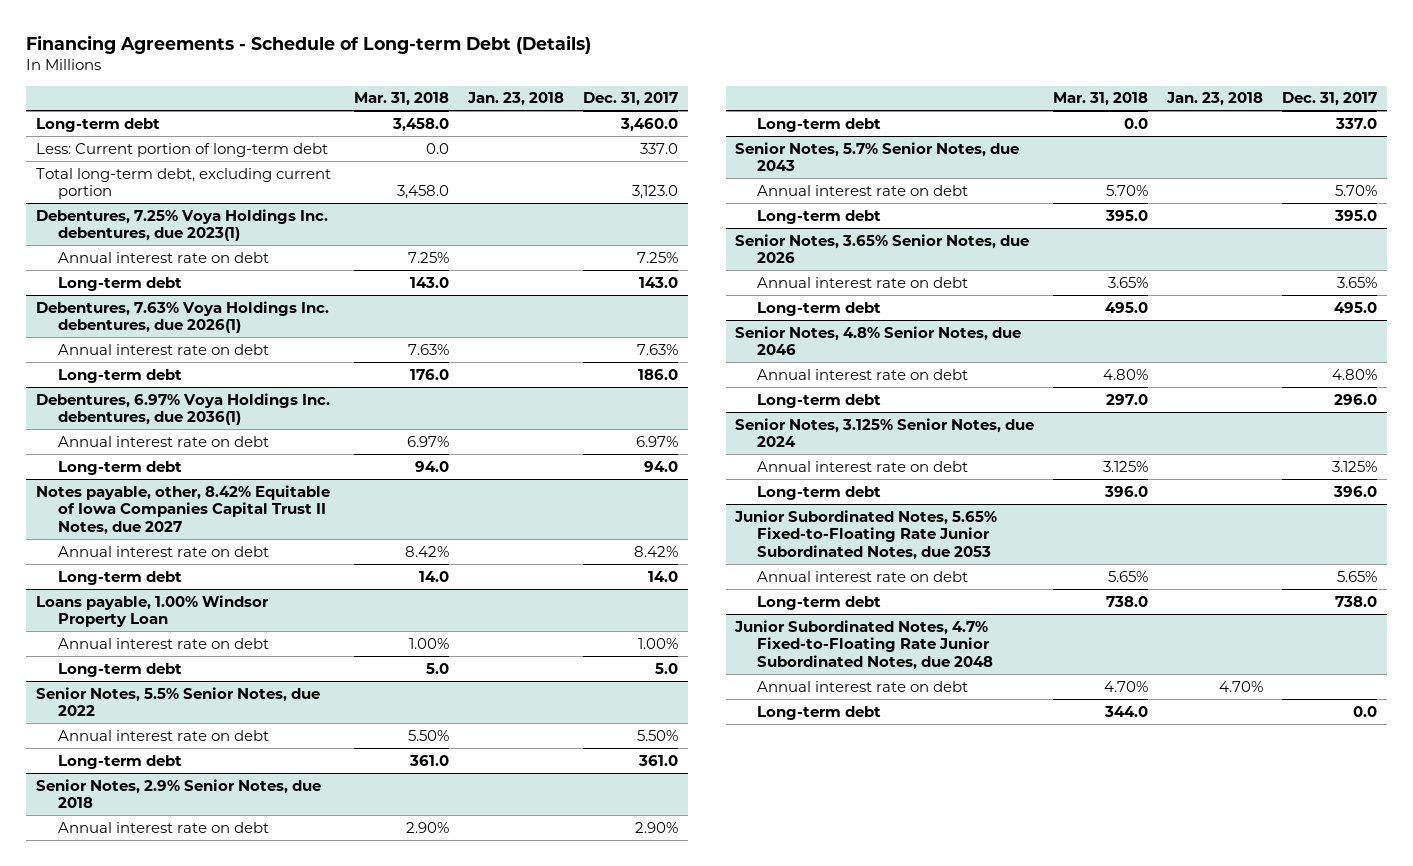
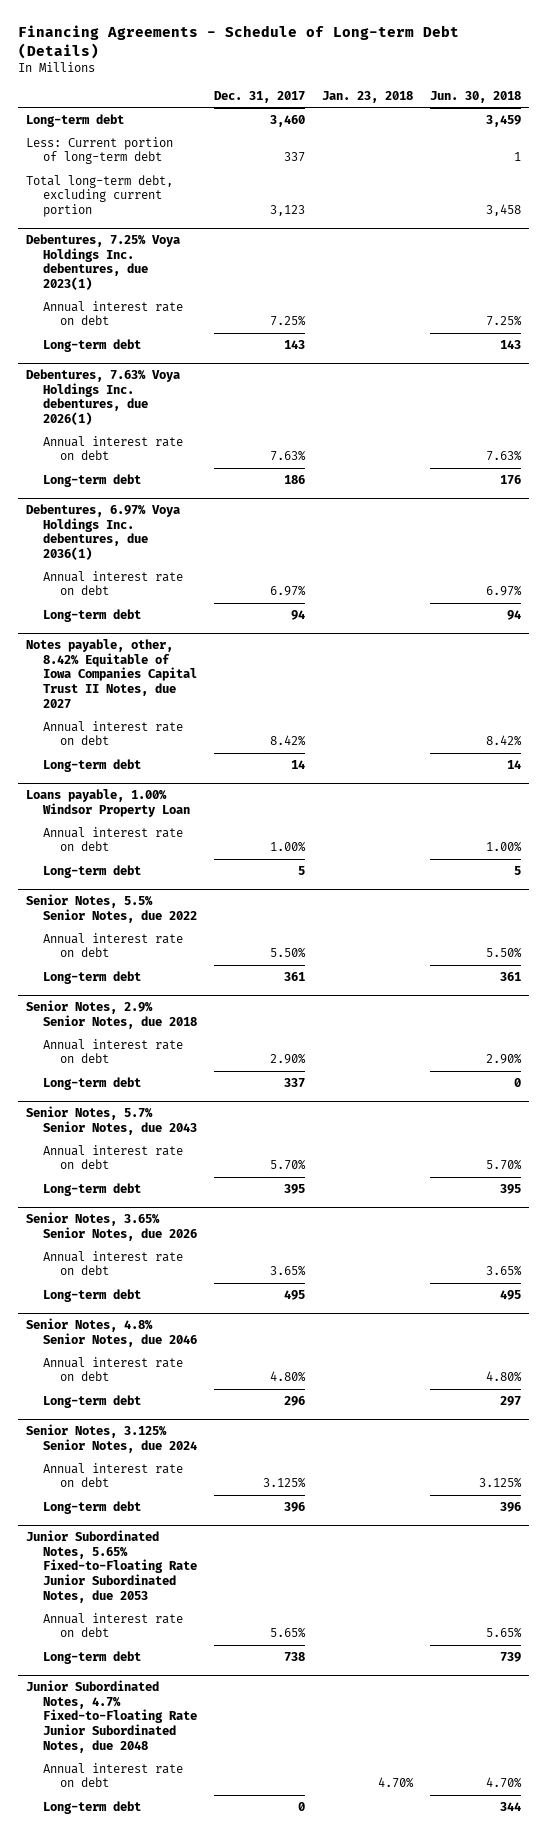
[354,92,450,107] Mar. 31, 2018 -> none
none -> [429,91,521,104] Jun. 30, 2018
[620,117,679,132] 3,460.0 -> [270,114,306,127] 3,460
[640,142,679,154] 337.0 -> [284,152,306,163] 337
[632,185,679,200] 3,123.0 -> [270,205,306,217] 3,123
[639,276,679,288] 143.0 -> [284,339,306,349] 143
[638,368,679,380] 186.0 -> [284,474,306,484] 186
[644,460,679,472] 94.0 -> [291,609,306,620] 94
[648,570,679,582] 14.0 -> [291,759,306,769] 14
[655,662,679,674] 5.0 -> [298,865,306,875] 5
[638,754,679,766] 361.0 -> [284,971,306,981] 361
[1335,117,1378,129] 337.0 -> [284,1077,306,1087] 337
[1334,209,1378,221] 395.0 -> [284,1183,306,1194] 395
[1334,301,1378,313] 495.0 -> [284,1289,306,1300] 495
[1334,393,1378,405] 296.0 -> [284,1395,306,1406] 296
[1333,485,1378,497] 396.0 -> [284,1501,306,1512] 396
[1335,595,1378,607] 738.0 -> [284,1651,306,1661] 738
[1353,705,1378,717] 0.0 -> [298,1801,306,1811] 0

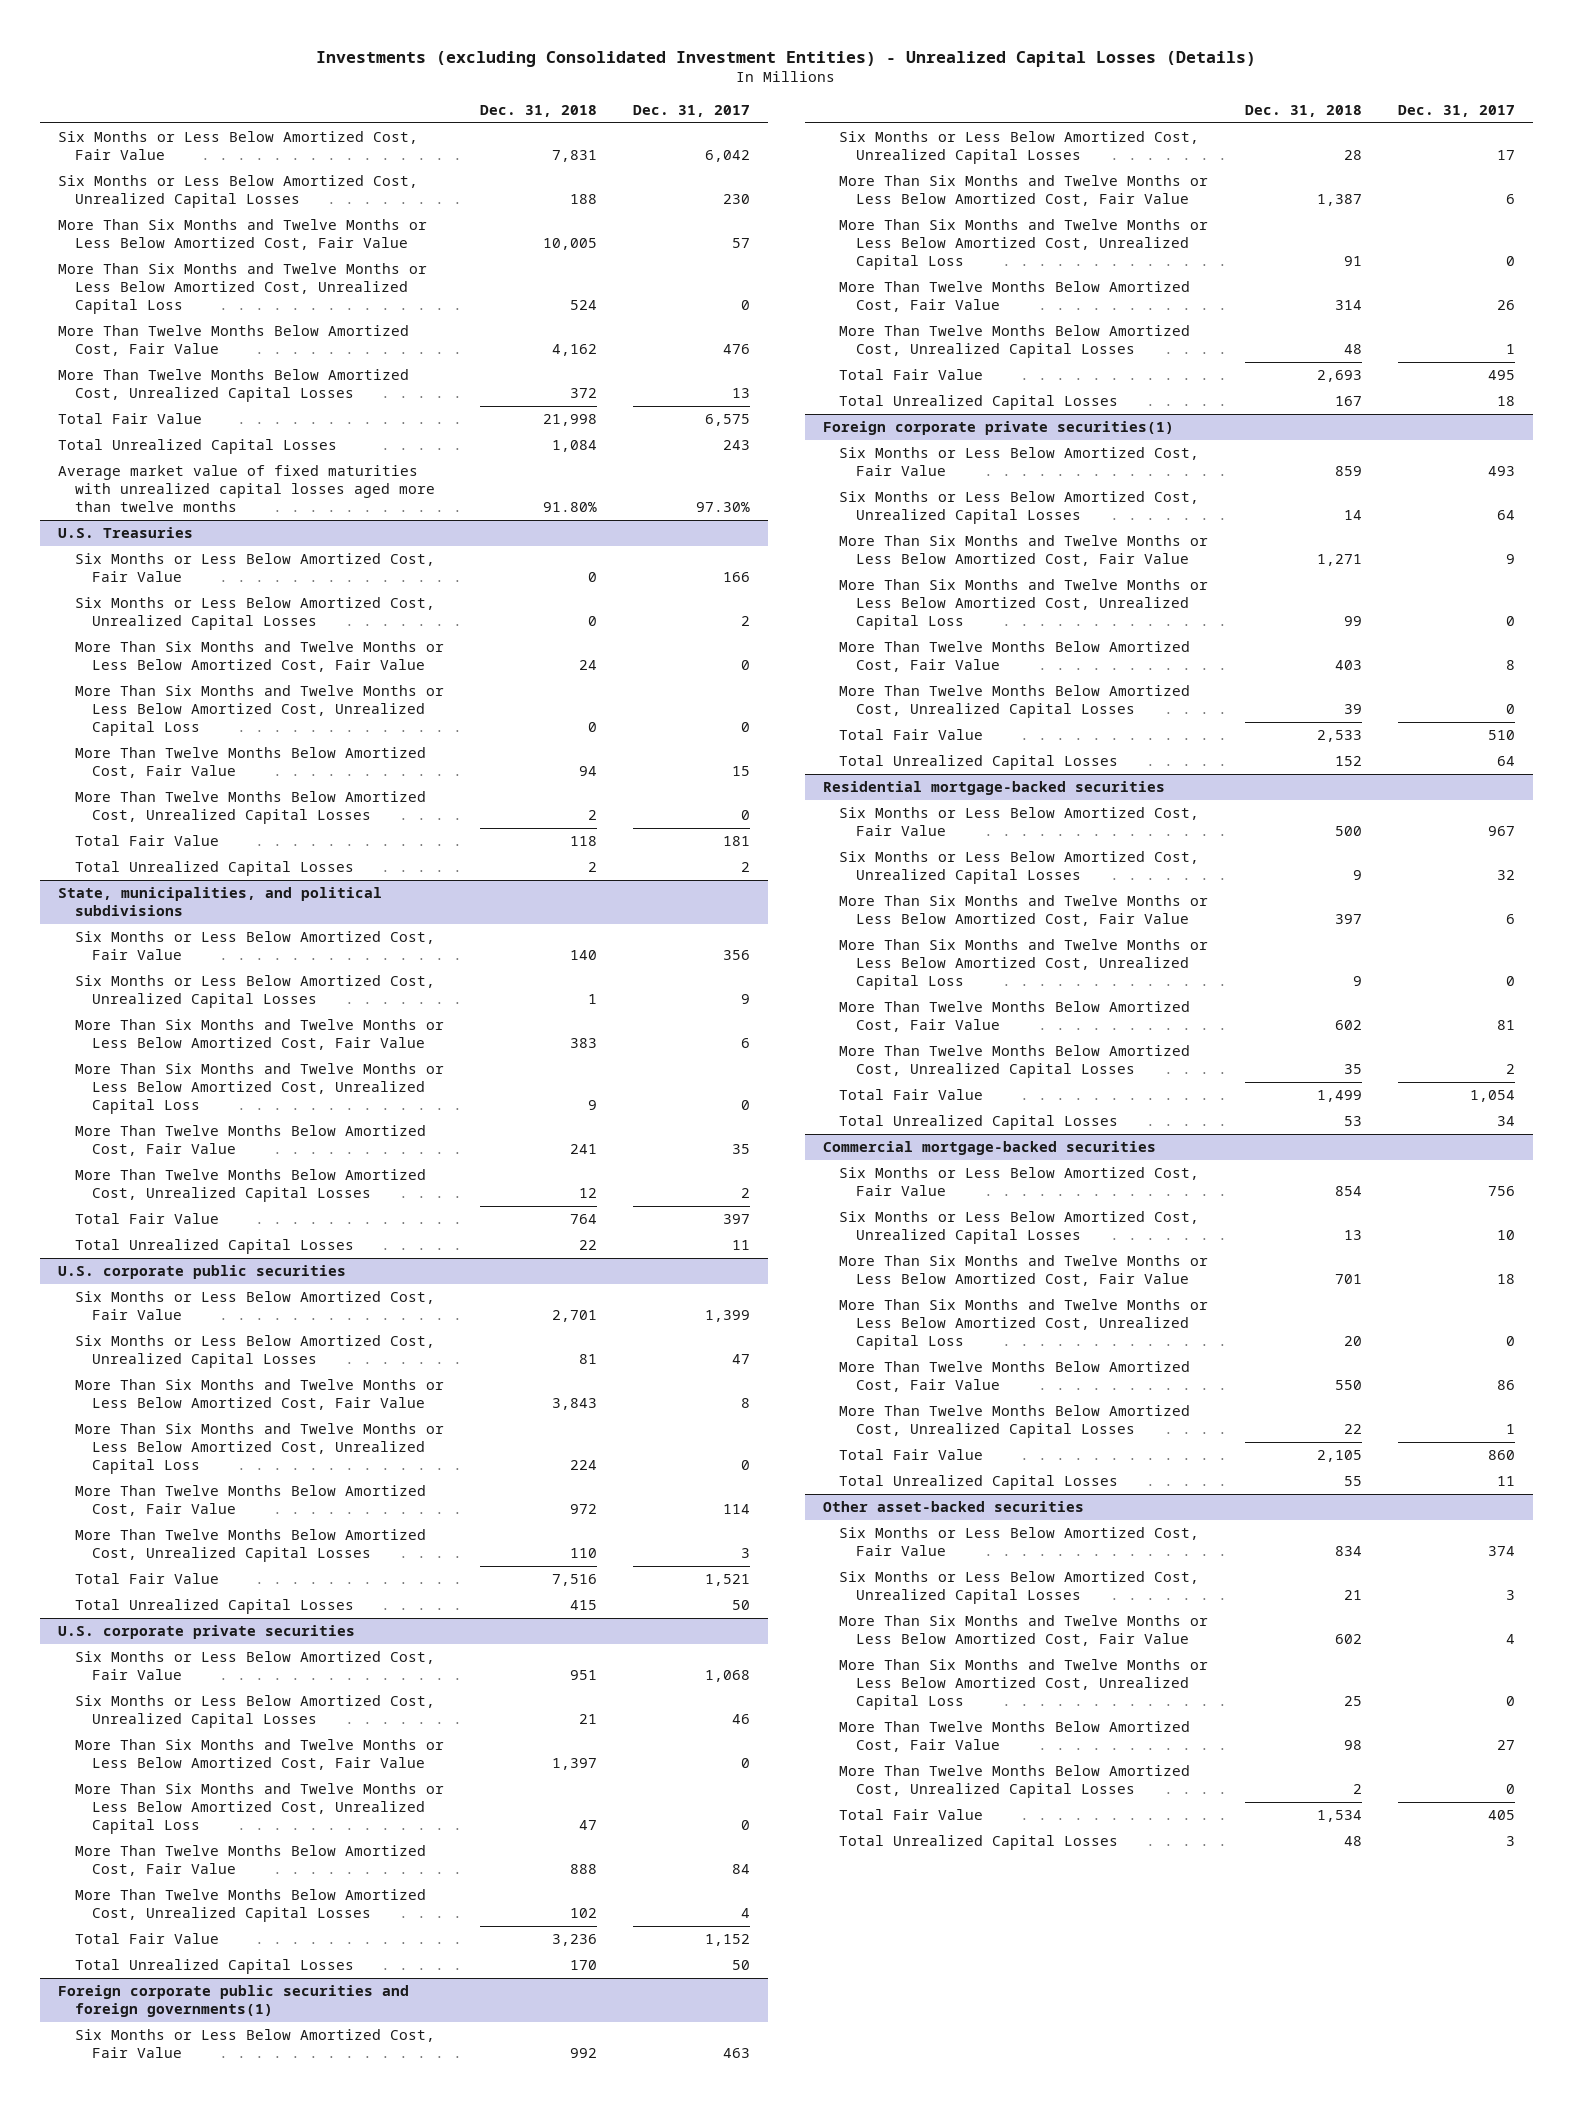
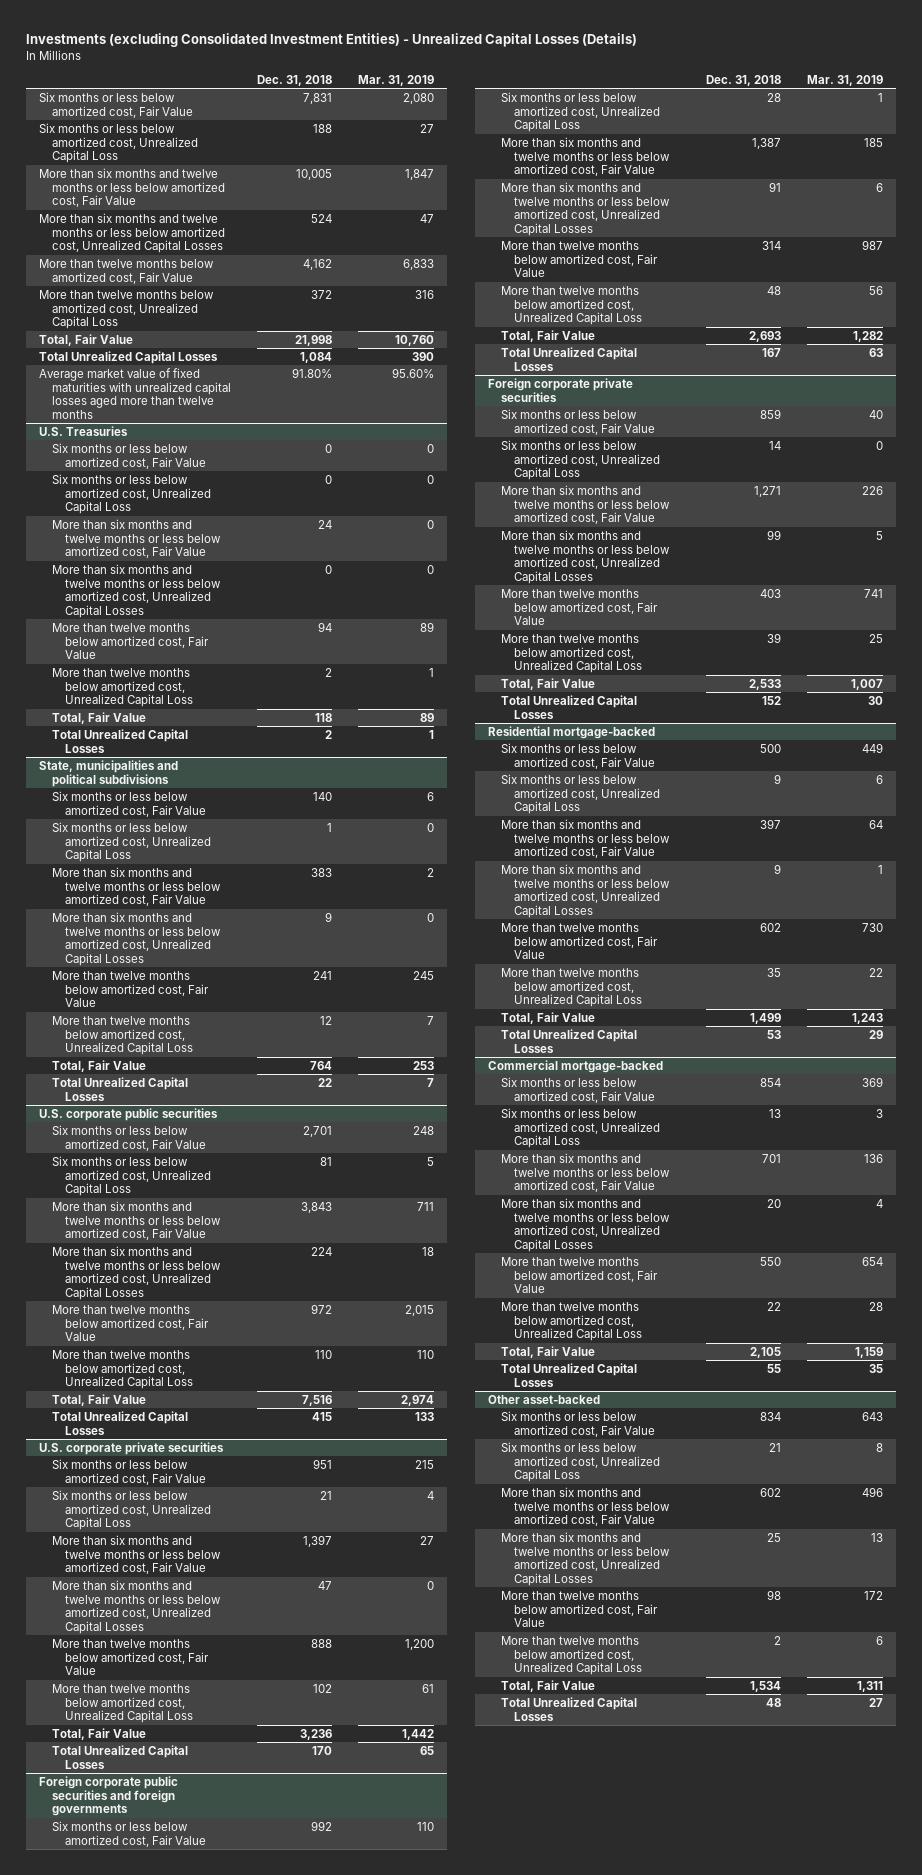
[633,104,751,117] Dec. 31, 2017 -> none
none -> [357,74,434,86] Mar. 31, 2019
[58,131,419,161] Six Months or Less Below Amortized Cost, Fair Value -> [39,91,194,118] Six months or less below amortized cost, Fair Value
[58,175,419,209] Six Months or Less Below Amortized Cost, Unrealized Capital Losses -> [39,122,199,164] Six months or less below amortized cost, Unrealized Capital Loss
[58,219,428,251] More Than Six Months and Twelve Months or Less Below Amortized Cost, Fair Value -> [39,167,226,208] More than six months and twelve months or less below amortized cost, Fair Value
[58,263,428,315] More Than Six Months and Twelve Months or Less Below Amortized Cost, Unrealized Capital Loss -> [39,212,226,254] More than six months and twelve months or less below amortized cost, Unrealized Capital Losses
[58,325,410,357] More Than Twelve Months Below Amortized Cost, Fair Value -> [39,258,215,284] More than twelve months below amortized cost, Fair Value
[58,369,410,403] More Than Twelve Months Below Amortized Cost, Unrealized Capital Losses -> [39,289,215,330] More than twelve months below amortized cost, Unrealized Capital Loss
[58,413,203,425] Total Fair Value -> [39,333,134,346] Total, Fair Value
[75,553,436,583] Six Months or Less Below Amortized Cost, Fair Value -> [52,442,207,469] Six months or less below amortized cost, Fair Value
[75,597,436,631] Six Months or Less Below Amortized Cost, Unrealized Capital Losses -> [52,473,212,515] Six months or less below amortized cost, Unrealized Capital Loss
[75,641,445,673] More Than Six Months and Twelve Months or Less Below Amortized Cost, Fair Value -> [52,518,222,559] More than six months and twelve months or less below amortized cost, Fair Value
[75,685,445,737] More Than Six Months and Twelve Months or Less Below Amortized Cost, Unrealized Capital Loss -> [52,563,222,618] More than six months and twelve months or less below amortized cost, Unrealized Capital Losses
[75,747,427,779] More Than Twelve Months Below Amortized Cost, Fair Value -> [52,622,210,660] More than twelve months below amortized cost, Fair Value
[75,791,427,825] More Than Twelve Months Below Amortized Cost, Unrealized Capital Losses -> [52,667,194,708] More than twelve months below amortized cost, Unrealized Capital Loss
[75,835,220,847] Total Fair Value -> [52,711,147,724] Total, Fair Value
[58,887,383,917] State, municipalities, and political subdivisions -> [39,759,179,787] State, municipalities and political subdivisions
[75,931,436,961] Six Months or Less Below Amortized Cost, Fair Value -> [52,790,207,817] Six months or less below amortized cost, Fair Value
[75,975,436,1009] Six Months or Less Below Amortized Cost, Unrealized Capital Losses -> [52,821,212,863] Six months or less below amortized cost, Unrealized Capital Loss
[75,1019,445,1051] More Than Six Months and Twelve Months or Less Below Amortized Cost, Fair Value -> [52,866,222,907] More than six months and twelve months or less below amortized cost, Fair Value
[75,1063,445,1115] More Than Six Months and Twelve Months or Less Below Amortized Cost, Unrealized Capital Loss -> [52,911,222,966] More than six months and twelve months or less below amortized cost, Unrealized Capital Losses
[75,1125,427,1157] More Than Twelve Months Below Amortized Cost, Fair Value -> [52,970,210,1008] More than twelve months below amortized cost, Fair Value
[75,1169,427,1203] More Than Twelve Months Below Amortized Cost, Unrealized Capital Losses -> [52,1015,194,1056] More than twelve months below amortized cost, Unrealized Capital Loss
[75,1213,220,1225] Total Fair Value -> [52,1059,147,1072] Total, Fair Value
[75,1291,436,1321] Six Months or Less Below Amortized Cost, Fair Value -> [52,1124,207,1151] Six months or less below amortized cost, Fair Value
[75,1335,436,1369] Six Months or Less Below Amortized Cost, Unrealized Capital Losses -> [52,1155,212,1197] Six months or less below amortized cost, Unrealized Capital Loss
[75,1379,445,1411] More Than Six Months and Twelve Months or Less Below Amortized Cost, Fair Value -> [52,1200,222,1241] More than six months and twelve months or less below amortized cost, Fair Value
[75,1423,445,1475] More Than Six Months and Twelve Months or Less Below Amortized Cost, Unrealized Capital Loss -> [52,1245,222,1300] More than six months and twelve months or less below amortized cost, Unrealized Capital Losses
[75,1485,427,1517] More Than Twelve Months Below Amortized Cost, Fair Value -> [52,1304,210,1342] More than twelve months below amortized cost, Fair Value
[75,1529,427,1563] More Than Twelve Months Below Amortized Cost, Unrealized Capital Losses -> [52,1349,194,1390] More than twelve months below amortized cost, Unrealized Capital Loss
[75,1573,220,1585] Total Fair Value -> [52,1393,147,1406] Total, Fair Value
[75,1651,436,1681] Six Months or Less Below Amortized Cost, Fair Value -> [52,1458,207,1485] Six months or less below amortized cost, Fair Value
[75,1695,436,1729] Six Months or Less Below Amortized Cost, Unrealized Capital Losses -> [52,1489,212,1531] Six months or less below amortized cost, Unrealized Capital Loss
[75,1739,445,1771] More Than Six Months and Twelve Months or Less Below Amortized Cost, Fair Value -> [52,1534,222,1575] More than six months and twelve months or less below amortized cost, Fair Value
[75,1783,445,1835] More Than Six Months and Twelve Months or Less Below Amortized Cost, Unrealized Capital Loss -> [52,1579,222,1634] More than six months and twelve months or less below amortized cost, Unrealized Capital Losses
[75,1845,427,1877] More Than Twelve Months Below Amortized Cost, Fair Value -> [52,1638,210,1676] More than twelve months below amortized cost, Fair Value
[75,1889,427,1923] More Than Twelve Months Below Amortized Cost, Unrealized Capital Losses -> [52,1683,194,1724] More than twelve months below amortized cost, Unrealized Capital Loss
[75,1933,220,1945] Total Fair Value -> [52,1727,147,1740] Total, Fair Value
[58,1985,410,2018] Foreign corporate public securities and foreign governments(1) -> [39,1775,179,1817] Foreign corporate public securities and foreign governments
[75,2029,436,2059] Six Months or Less Below Amortized Cost, Fair Value -> [52,1820,207,1847] Six months or less below amortized cost, Fair Value
[839,131,1200,165] Six Months or Less Below Amortized Cost, Unrealized Capital Losses -> [501,91,661,133] Six months or less below amortized cost, Unrealized Capital Loss
[839,175,1209,207] More Than Six Months and Twelve Months or Less Below Amortized Cost, Fair Value -> [501,136,671,177] More than six months and twelve months or less below amortized cost, Fair Value
[839,219,1209,271] More Than Six Months and Twelve Months or Less Below Amortized Cost, Unrealized Capital Loss -> [501,181,671,236] More than six months and twelve months or less below amortized cost, Unrealized Capital Losses
[839,281,1191,313] More Than Twelve Months Below Amortized Cost, Fair Value -> [501,240,659,278] More than twelve months below amortized cost, Fair Value
[839,325,1191,359] More Than Twelve Months Below Amortized Cost, Unrealized Capital Losses -> [501,285,643,326] More than twelve months below amortized cost, Unrealized Capital Loss
[839,369,984,381] Total Fair Value -> [501,329,596,342] Total, Fair Value
[822,421,1174,436] Foreign corporate private securities(1) -> [488,377,634,402] Foreign corporate private securities
[839,447,1200,477] Six Months or Less Below Amortized Cost, Fair Value -> [501,408,656,435] Six months or less below amortized cost, Fair Value
[839,491,1200,525] Six Months or Less Below Amortized Cost, Unrealized Capital Losses -> [501,439,661,481] Six months or less below amortized cost, Unrealized Capital Loss
[839,535,1209,567] More Than Six Months and Twelve Months or Less Below Amortized Cost, Fair Value -> [501,484,671,525] More than six months and twelve months or less below amortized cost, Fair Value
[839,579,1209,631] More Than Six Months and Twelve Months or Less Below Amortized Cost, Unrealized Capital Loss -> [501,529,671,584] More than six months and twelve months or less below amortized cost, Unrealized Capital Losses
[839,641,1191,673] More Than Twelve Months Below Amortized Cost, Fair Value -> [501,588,659,626] More than twelve months below amortized cost, Fair Value
[839,685,1191,719] More Than Twelve Months Below Amortized Cost, Unrealized Capital Losses -> [501,633,643,674] More than twelve months below amortized cost, Unrealized Capital Loss
[839,729,984,741] Total Fair Value -> [501,677,596,690] Total, Fair Value
[822,781,1165,796] Residential mortgage-backed securities -> [488,725,656,739] Residential mortgage-backed
[839,807,1200,837] Six Months or Less Below Amortized Cost, Fair Value -> [501,742,656,769] Six months or less below amortized cost, Fair Value
[839,851,1200,885] Six Months or Less Below Amortized Cost, Unrealized Capital Losses -> [501,773,661,815] Six months or less below amortized cost, Unrealized Capital Loss
[839,895,1209,927] More Than Six Months and Twelve Months or Less Below Amortized Cost, Fair Value -> [501,818,671,859] More than six months and twelve months or less below amortized cost, Fair Value
[839,939,1209,991] More Than Six Months and Twelve Months or Less Below Amortized Cost, Unrealized Capital Loss -> [501,863,671,918] More than six months and twelve months or less below amortized cost, Unrealized Capital Losses
[839,1001,1191,1033] More Than Twelve Months Below Amortized Cost, Fair Value -> [501,922,659,960] More than twelve months below amortized cost, Fair Value
[839,1045,1191,1079] More Than Twelve Months Below Amortized Cost, Unrealized Capital Losses -> [501,967,643,1008] More than twelve months below amortized cost, Unrealized Capital Loss
[839,1089,984,1101] Total Fair Value -> [501,1011,596,1024] Total, Fair Value
[822,1141,1156,1156] Commercial mortgage-backed securities -> [488,1059,664,1073] Commercial mortgage-backed
[839,1167,1200,1197] Six Months or Less Below Amortized Cost, Fair Value -> [501,1076,656,1103] Six months or less below amortized cost, Fair Value
[839,1211,1200,1245] Six Months or Less Below Amortized Cost, Unrealized Capital Losses -> [501,1107,661,1149] Six months or less below amortized cost, Unrealized Capital Loss
[839,1255,1209,1287] More Than Six Months and Twelve Months or Less Below Amortized Cost, Fair Value -> [501,1152,671,1193] More than six months and twelve months or less below amortized cost, Fair Value
[839,1299,1209,1351] More Than Six Months and Twelve Months or Less Below Amortized Cost, Unrealized Capital Loss -> [501,1197,671,1252] More than six months and twelve months or less below amortized cost, Unrealized Capital Losses
[839,1361,1191,1393] More Than Twelve Months Below Amortized Cost, Fair Value -> [501,1256,659,1294] More than twelve months below amortized cost, Fair Value
[839,1405,1191,1439] More Than Twelve Months Below Amortized Cost, Unrealized Capital Losses -> [501,1301,643,1342] More than twelve months below amortized cost, Unrealized Capital Loss
[839,1449,984,1461] Total Fair Value -> [501,1345,596,1358] Total, Fair Value
[822,1501,1084,1513] Other asset-backed securities -> [488,1394,601,1404] Other asset-backed
[839,1527,1200,1557] Six Months or Less Below Amortized Cost, Fair Value -> [501,1410,656,1437] Six months or less below amortized cost, Fair Value
[839,1571,1200,1605] Six Months or Less Below Amortized Cost, Unrealized Capital Losses -> [501,1441,661,1483] Six months or less below amortized cost, Unrealized Capital Loss
[839,1615,1209,1647] More Than Six Months and Twelve Months or Less Below Amortized Cost, Fair Value -> [501,1486,671,1527] More than six months and twelve months or less below amortized cost, Fair Value
[839,1659,1209,1711] More Than Six Months and Twelve Months or Less Below Amortized Cost, Unrealized Capital Loss -> [501,1531,671,1586] More than six months and twelve months or less below amortized cost, Unrealized Capital Losses
[839,1721,1191,1753] More Than Twelve Months Below Amortized Cost, Fair Value -> [501,1590,659,1628] More than twelve months below amortized cost, Fair Value
[839,1765,1191,1799] More Than Twelve Months Below Amortized Cost, Unrealized Capital Losses -> [501,1635,643,1676] More than twelve months below amortized cost, Unrealized Capital Loss
[839,1809,984,1821] Total Fair Value -> [501,1679,596,1692] Total, Fair Value

